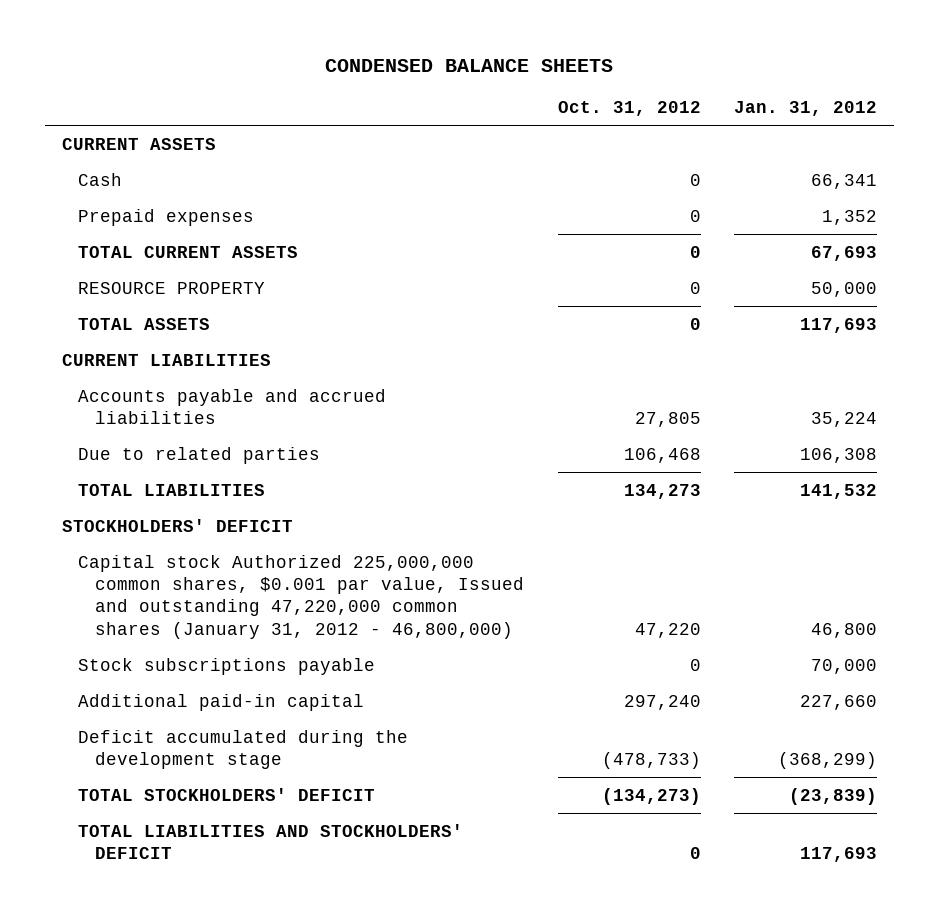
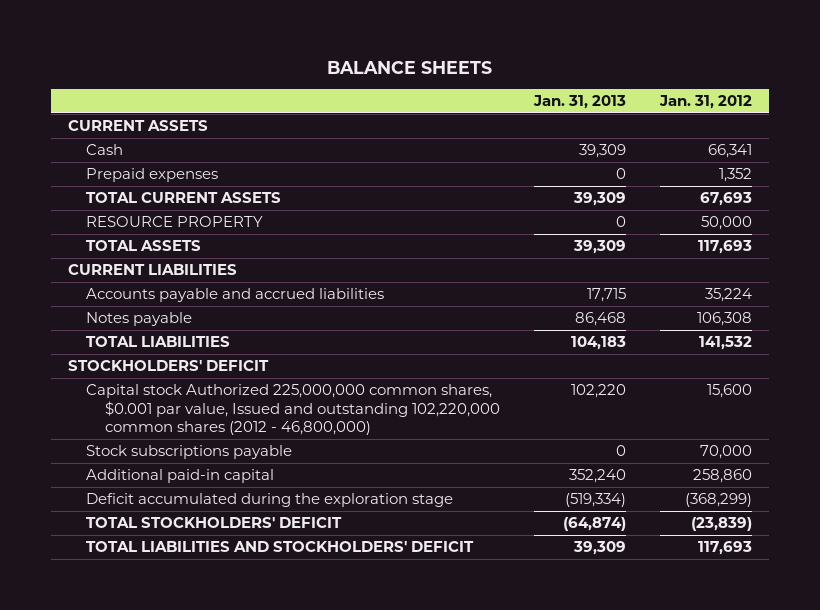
[325,58,614,72] CONDENSED BALANCE SHEETS -> [326,60,492,74] BALANCE SHEETS
[557,100,701,116] Oct. 31, 2012 -> none
none -> [533,95,627,110] Jan. 31, 2013
[78,446,321,464] Due to related parties -> [86,312,193,327] Notes payable
[78,554,524,639] Capital stock Authorized 225,000,000 common shares, $0.001 par value, Issued and outstanding 47,220,000 common shares (January 31, 2012 - 46,800,000) -> [86,384,500,436] Capital stock Authorized 225,000,000 common shares, $0.001 par value, Issued and outstanding 102,220,000 common shares (2012 - 46,800,000)
[811,622,878,638] 46,800 -> [707,384,753,399] 15,600
[800,694,878,710] 227,660 -> [693,469,753,484] 258,860
[78,729,409,770] Deficit accumulated during the development stage -> [86,493,454,508] Deficit accumulated during the exploration stage

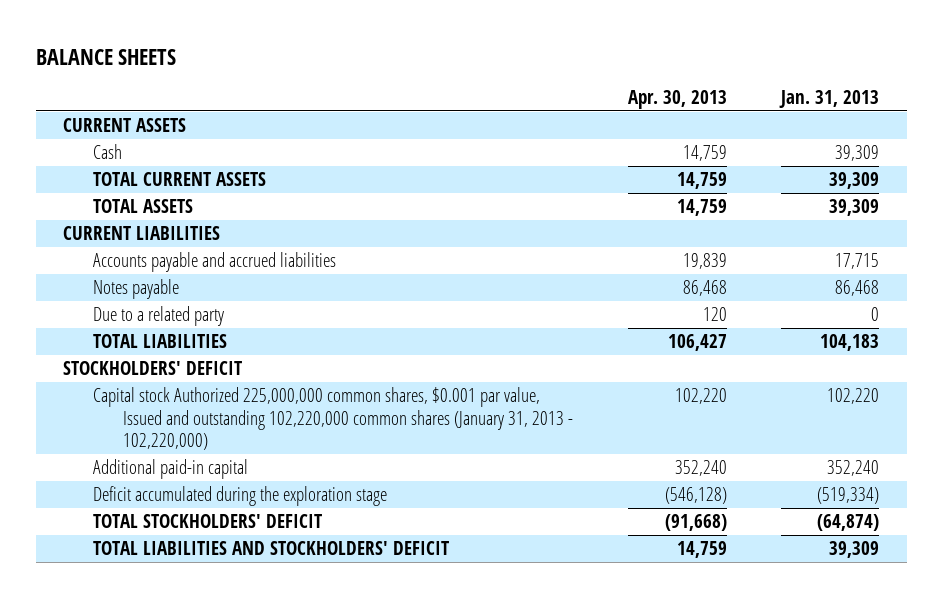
[659,95,753,110] Jan. 31, 2012 -> none
none -> [627,89,727,109] Apr. 30, 2013
[86,168,219,183] Prepaid expenses -> none
[86,216,264,228] RESOURCE PROPERTY -> none
none -> [92,306,224,327] Due to a related party
[86,445,293,460] Stock subscriptions payable -> none
[86,384,500,436] Capital stock Authorized 225,000,000 common shares, $0.001 par value, Issued and outstanding 102,220,000 common shares (2012 - 46,800,000) -> [92,387,573,451] Capital stock Authorized 225,000,000 common shares, $0.001 par value, Issued and outstanding 102,220,000 common shares (January 31, 2013 - 102,220,000)

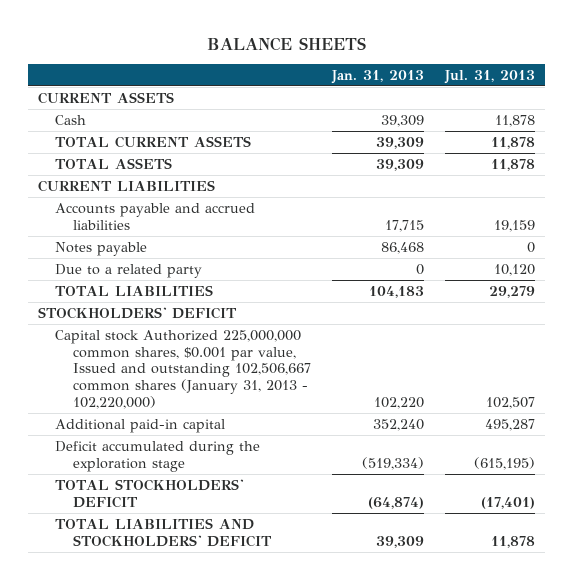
[627,89,727,109] Apr. 30, 2013 -> none
none -> [443,69,535,84] Jul. 31, 2013
[92,387,573,451] Capital stock Authorized 225,000,000 common shares, $0.001 par value, Issued and outstanding 102,220,000 common shares (January 31, 2013 - 102,220,000) -> [55,329,311,409] Capital stock Authorized 225,000,000 common shares, $0.001 par value, Issued and outstanding 102,506,667 common shares (January 31, 2013 - 102,220,000)

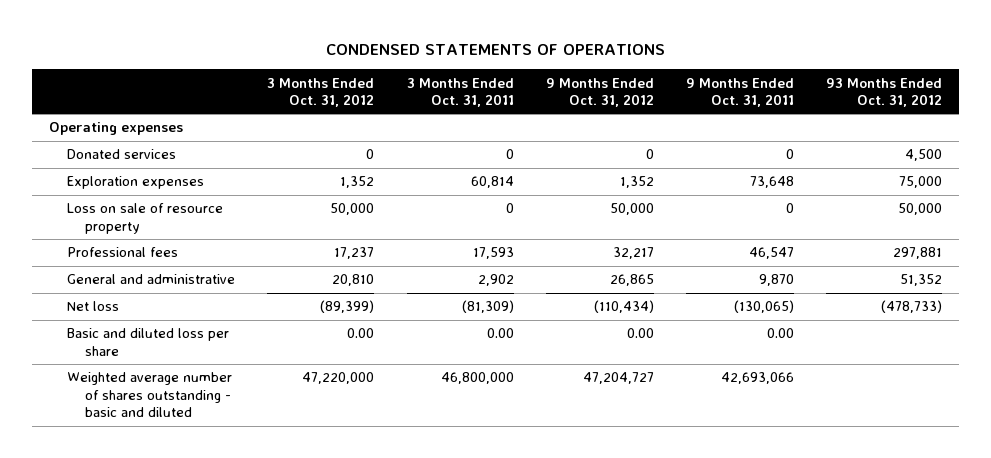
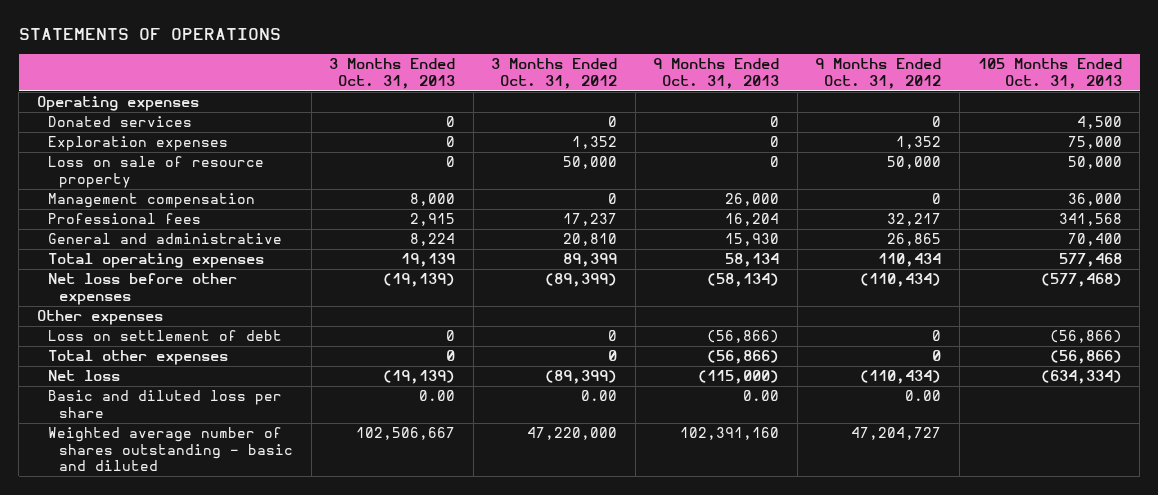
[326,43,666,55] CONDENSED STATEMENTS OF OPERATIONS -> [18,28,281,41] STATEMENTS OF OPERATIONS
[406,77,514,108] 3 Months Ended Oct. 31, 2011 -> none
[686,77,795,108] 9 Months Ended Oct. 31, 2011 -> none
[826,77,943,108] 93 Months Ended Oct. 31, 2012 -> none
none -> [329,58,456,89] 3 Months Ended Oct. 31, 2013
none -> [653,58,780,89] 9 Months Ended Oct. 31, 2013
none -> [977,58,1122,89] 105 Months Ended Oct. 31, 2013
none -> [47,193,255,209] Management compensation
none -> [47,253,264,269] Total operating expenses
none -> [47,273,237,305] Net loss before other expenses
none -> [36,310,163,326] Other expenses
none -> [47,330,282,342] Loss on settlement of debt
none -> [47,350,228,366] Total other expenses

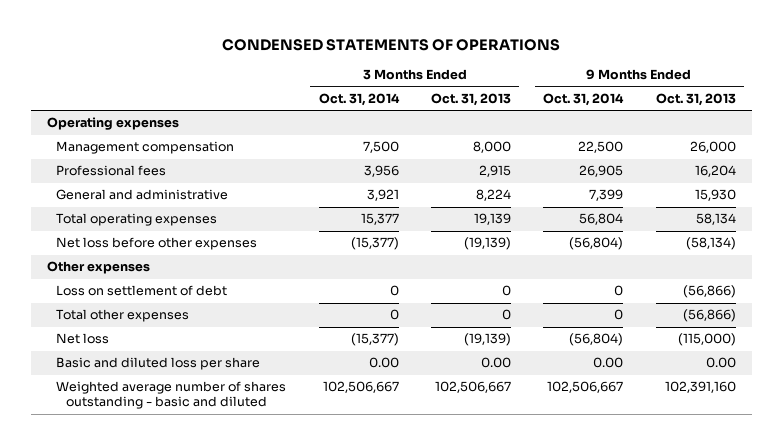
[18,28,281,41] STATEMENTS OF OPERATIONS -> [222,39,561,52] CONDENSED STATEMENTS OF OPERATIONS
[491,58,618,89] 3 Months Ended Oct. 31, 2012 -> none
[815,58,942,89] 9 Months Ended Oct. 31, 2012 -> none
[977,58,1122,89] 105 Months Ended Oct. 31, 2013 -> none
none -> [318,92,400,106] Oct. 31, 2014
none -> [543,92,625,106] Oct. 31, 2014
[47,116,192,128] Donated services -> none
[47,136,228,152] Exploration expenses -> none
[47,156,264,188] Loss on sale of resource property -> none

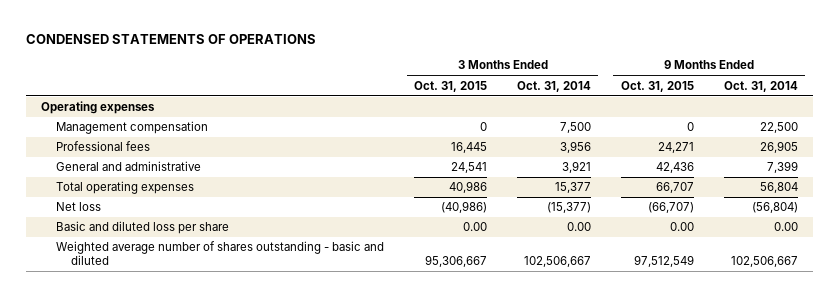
[430,92,511,106] Oct. 31, 2013 -> none
[655,92,736,106] Oct. 31, 2013 -> none
none -> [414,80,488,92] Oct. 31, 2015
none -> [620,80,694,92] Oct. 31, 2015
[56,237,258,251] Net loss before other expenses -> none
[46,261,150,275] Other expenses -> none
[56,285,228,297] Loss on settlement of debt -> none
[56,309,190,323] Total other expenses -> none

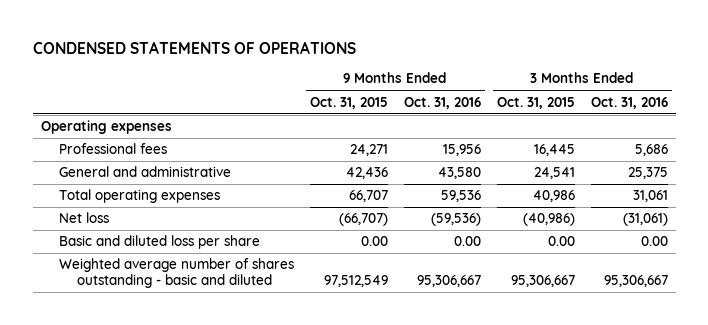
[517,80,592,92] Oct. 31, 2014 -> none
[723,80,798,92] Oct. 31, 2014 -> none
none -> [403,96,481,109] Oct. 31, 2016
none -> [590,96,668,109] Oct. 31, 2016
[56,121,209,135] Management compensation -> none

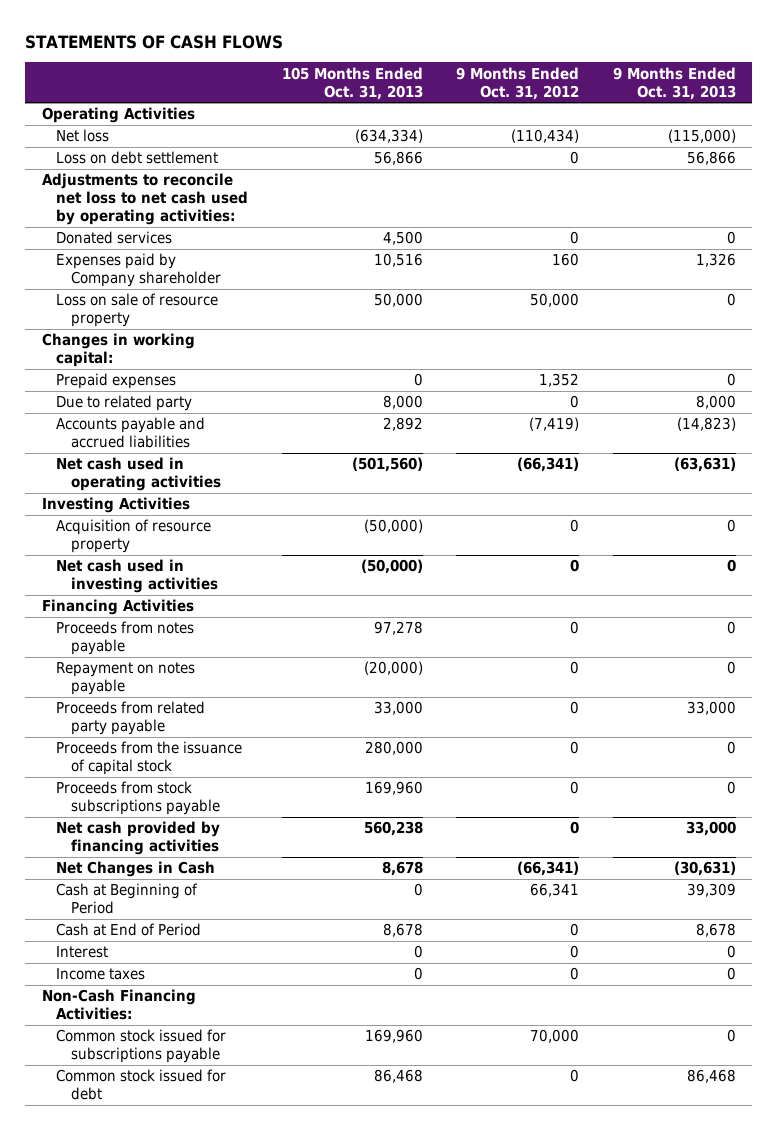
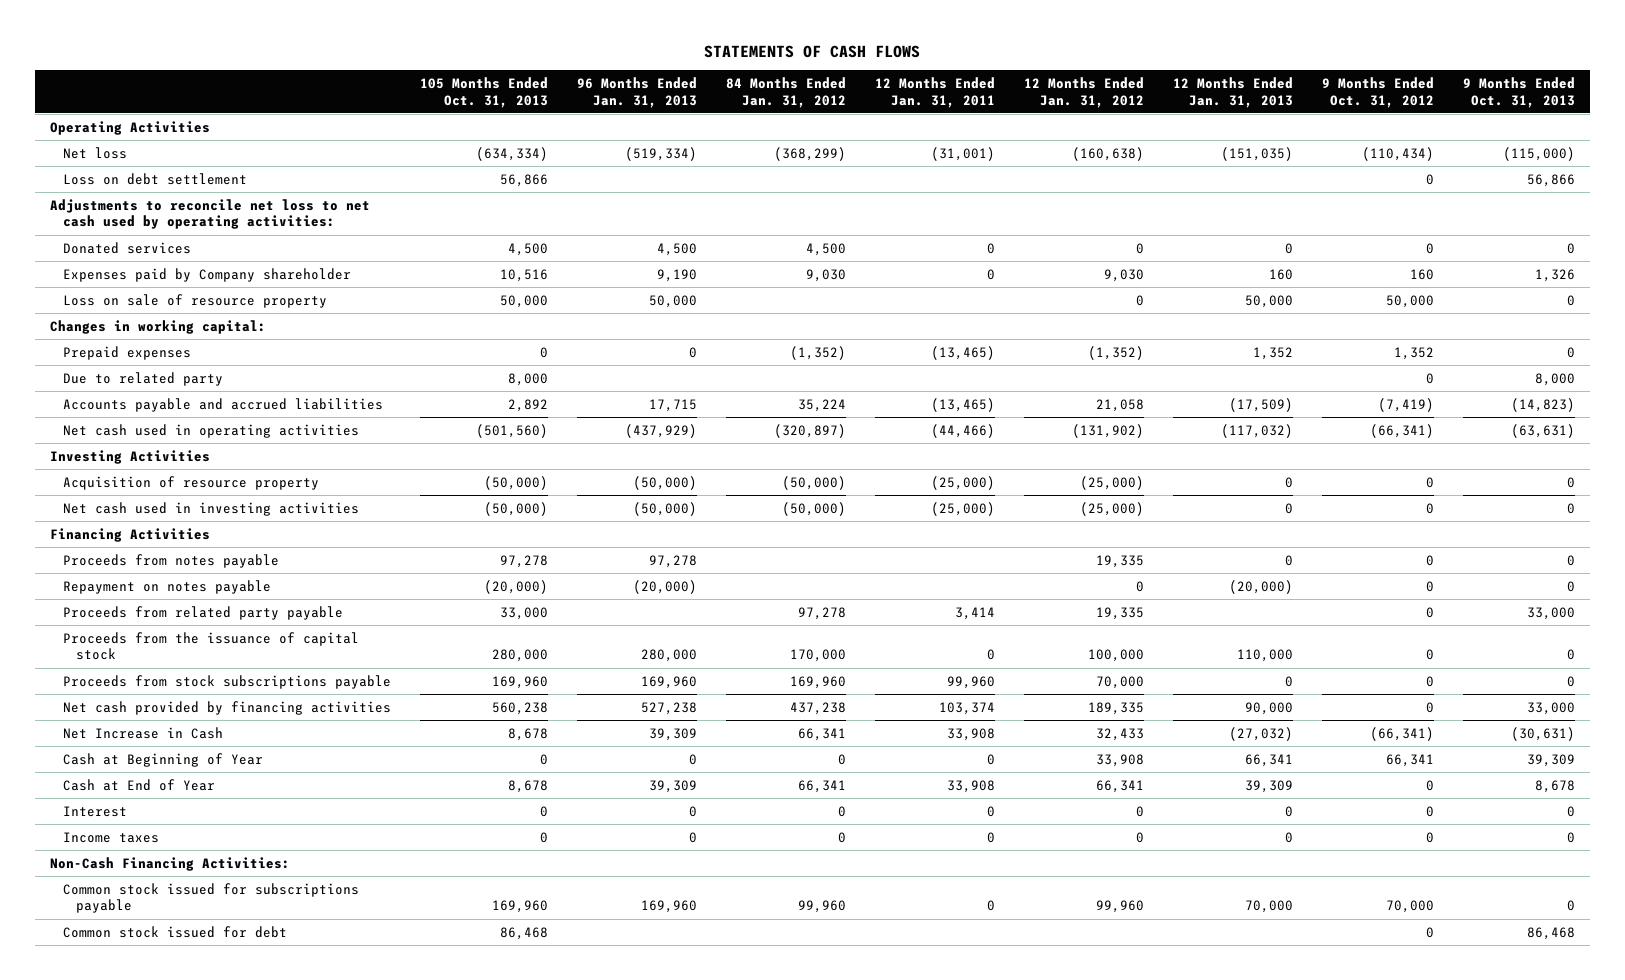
none -> [577,77,698,108] 96 Months Ended Jan. 31, 2013
none -> [726,77,847,108] 84 Months Ended Jan. 31, 2012
none -> [875,77,996,108] 12 Months Ended Jan. 31, 2011
none -> [1024,77,1145,108] 12 Months Ended Jan. 31, 2012
none -> [1173,77,1294,108] 12 Months Ended Jan. 31, 2013
[56,861,216,878] Net Changes in Cash -> [63,726,224,739] Net Increase in Cash
[56,883,199,915] Cash at Beginning of Period -> [63,752,264,767] Cash at Beginning of Year
[56,923,202,937] Cash at End of Period -> [63,778,216,791] Cash at End of Year

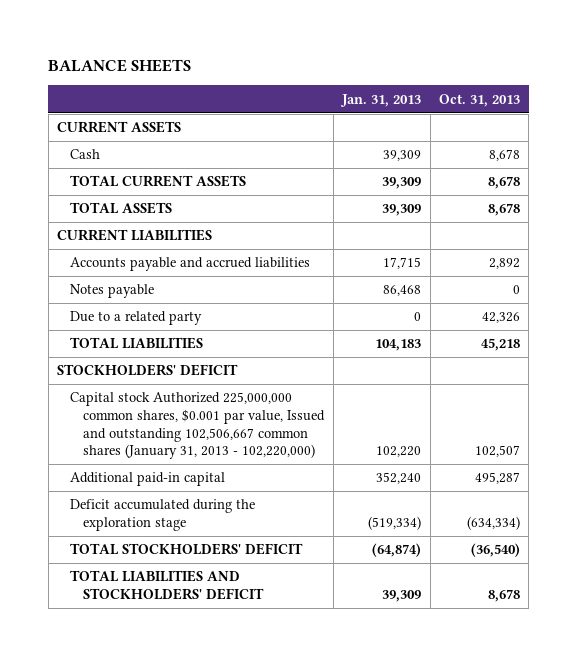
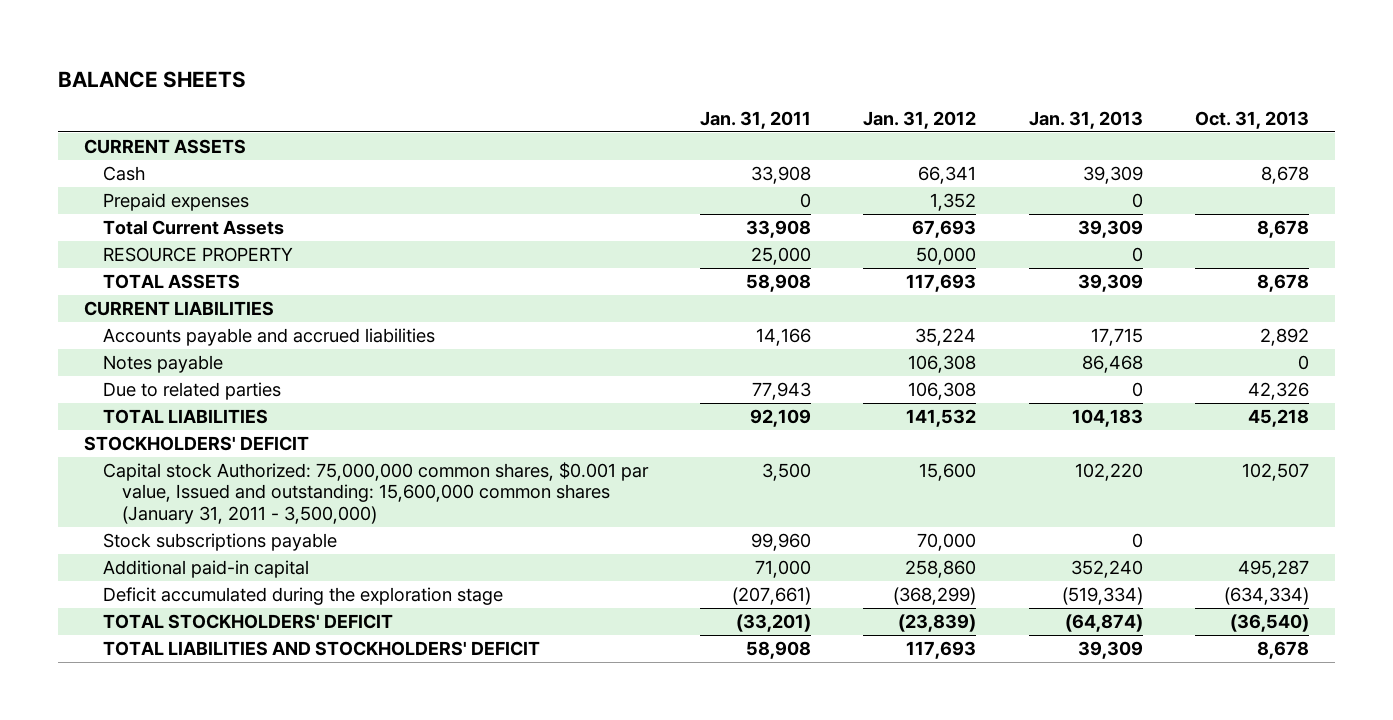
none -> [700,111,812,130] Jan. 31, 2011
none -> [863,111,977,130] Jan. 31, 2012
none -> [103,192,250,211] Prepaid expenses
[70,175,247,188] TOTAL CURRENT ASSETS -> [103,219,285,235] Total Current Assets
none -> [103,246,294,262] RESOURCE PROPERTY
[70,311,203,326] Due to a related party -> [103,381,282,400] Due to related parties
[70,392,326,460] Capital stock Authorized 225,000,000 common shares, $0.001 par value, Issued and outstanding 102,506,667 common shares (January 31, 2013 - 102,220,000) -> [103,461,650,524] Capital stock Authorized: 75,000,000 common shares, $0.001 par value, Issued and outstanding: 15,600,000 common shares (January 31, 2011 - 3,500,000)
none -> [103,532,338,551] Stock subscriptions payable

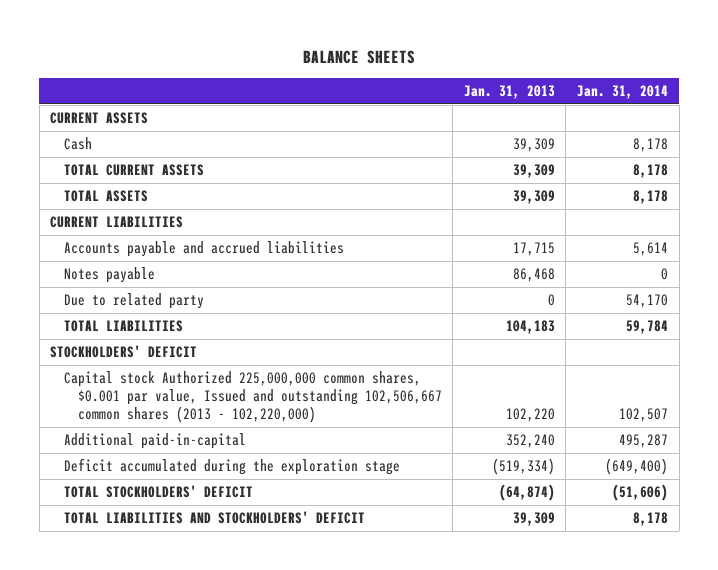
[700,111,812,130] Jan. 31, 2011 -> none
[863,111,977,130] Jan. 31, 2012 -> none
[1194,111,1309,130] Oct. 31, 2013 -> none
none -> [576,85,668,100] Jan. 31, 2014
[103,192,250,211] Prepaid expenses -> none
[103,246,294,262] RESOURCE PROPERTY -> none
[103,219,285,235] Total Current Assets -> [64,164,205,177] TOTAL CURRENT ASSETS
[103,381,282,400] Due to related parties -> [64,293,205,310] Due to related party
[103,532,338,551] Stock subscriptions payable -> none
[103,461,650,524] Capital stock Authorized: 75,000,000 common shares, $0.001 par value, Issued and outstanding: 15,600,000 common shares (January 31, 2011 - 3,500,000) -> [64,371,442,423] Capital stock Authorized 225,000,000 common shares, $0.001 par value, Issued and outstanding 102,506,667 common shares (2013 - 102,220,000)
[103,559,310,578] Additional paid-in capital -> [64,433,247,450] Additional paid-in-capital

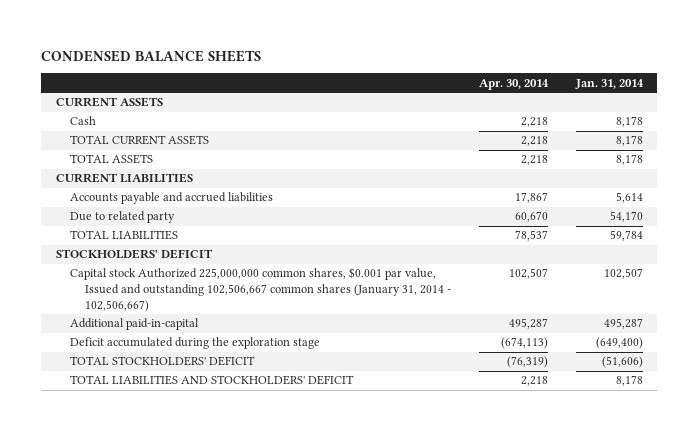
[303,49,416,64] BALANCE SHEETS -> [41,49,262,62] CONDENSED BALANCE SHEETS
[463,85,555,100] Jan. 31, 2013 -> none
none -> [479,78,550,90] Apr. 30, 2014
[64,267,156,284] Notes payable -> none
[64,371,442,423] Capital stock Authorized 225,000,000 common shares, $0.001 par value, Issued and outstanding 102,506,667 common shares (2013 - 102,220,000) -> [70,267,452,312] Capital stock Authorized 225,000,000 common shares, $0.001 par value, Issued and outstanding 102,506,667 common shares (January 31, 2014 - 102,506,667)

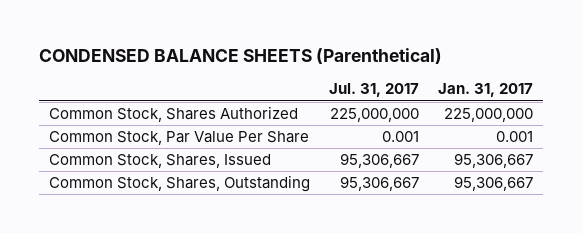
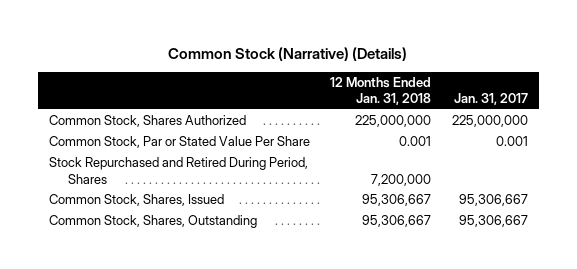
[39,48,443,65] CONDENSED BALANCE SHEETS (Parenthetical) -> [168,46,408,61] Common Stock (Narrative) (Details)
[328,83,419,98] Jul. 31, 2017 -> none
none -> [330,76,432,106] 12 Months Ended Jan. 31, 2018
[48,131,309,146] Common Stock, Par Value Per Share -> [48,136,310,149] Common Stock, Par or Stated Value Per Share
none -> [48,157,308,184] Stock Repurchased and Retired During Period, Shares

